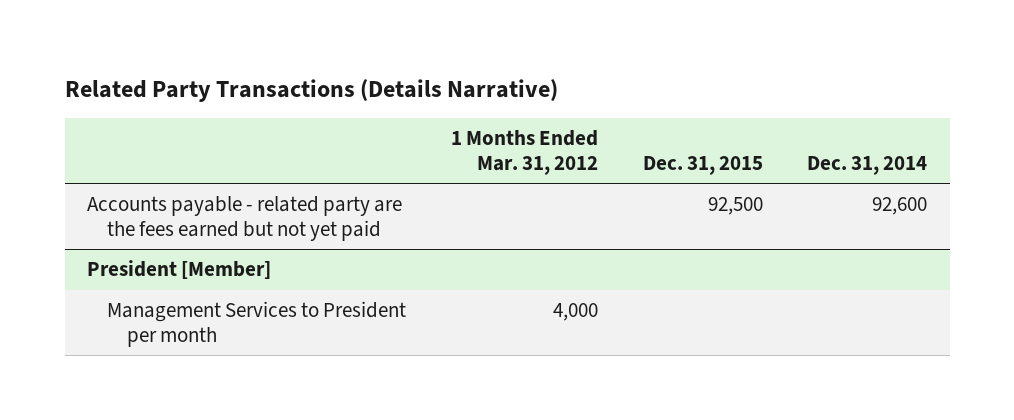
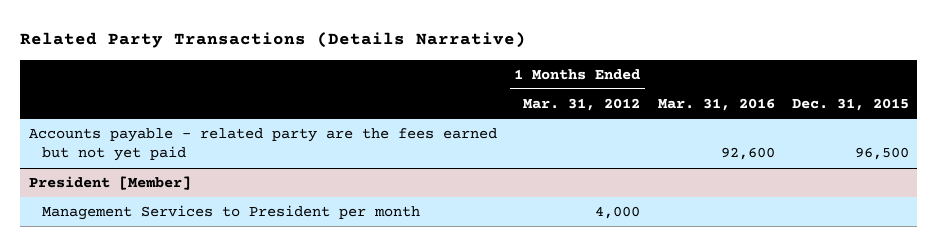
[807,155,928,175] Dec. 31, 2014 -> none
none -> [657,97,775,111] Mar. 31, 2016
[707,197,763,216] 92,500 -> [854,147,909,161] 96,500

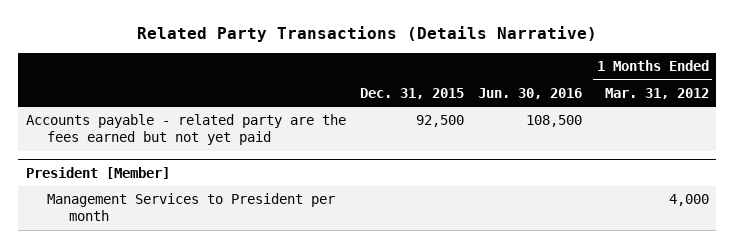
[657,97,775,111] Mar. 31, 2016 -> none
none -> [478,88,583,100] Jun. 30, 2016
[854,147,909,161] 96,500 -> [415,115,464,128] 92,500

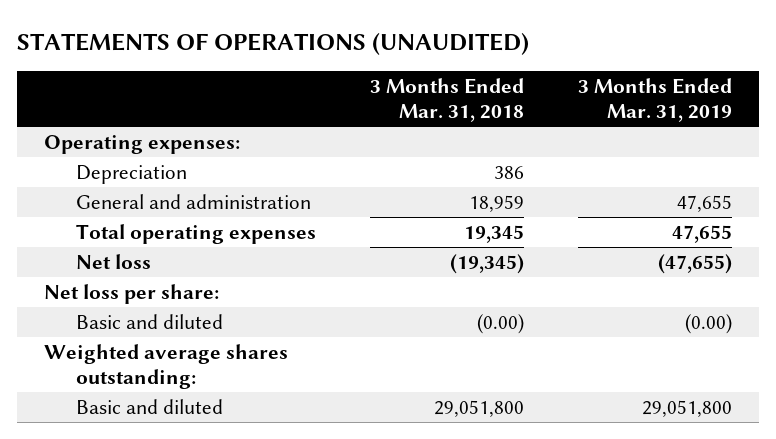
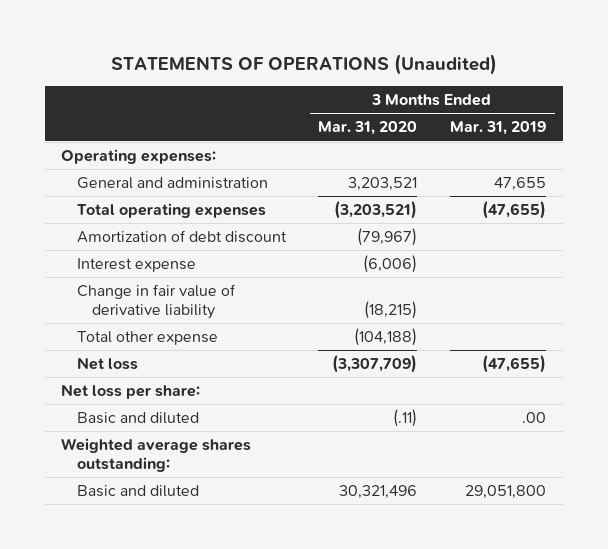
[17,32,530,55] STATEMENTS OF OPERATIONS (UNAUDITED) -> [110,53,497,75] STATEMENTS OF OPERATIONS (Unaudited)
[370,77,525,122] 3 Months Ended Mar. 31, 2018 -> none
none -> [318,121,418,136] Mar. 31, 2020
[76,164,188,184] Depreciation -> none
[671,224,732,243] 47,655 -> [482,201,547,220] (47,655)
none -> [76,230,287,244] Amortization of debt discount
none -> [76,258,196,273] Interest expense
none -> [76,284,236,320] Change in fair value of derivative liability
none -> [76,331,218,346] Total other expense
[684,313,732,334] (0.00) -> [522,412,547,424] .00

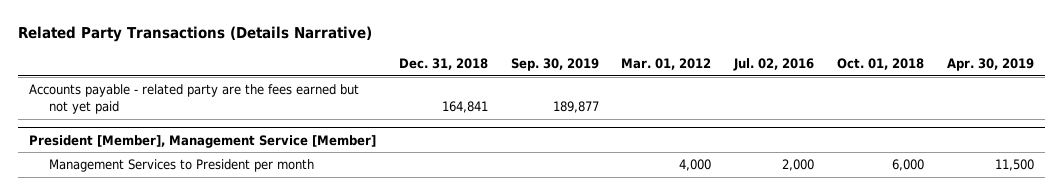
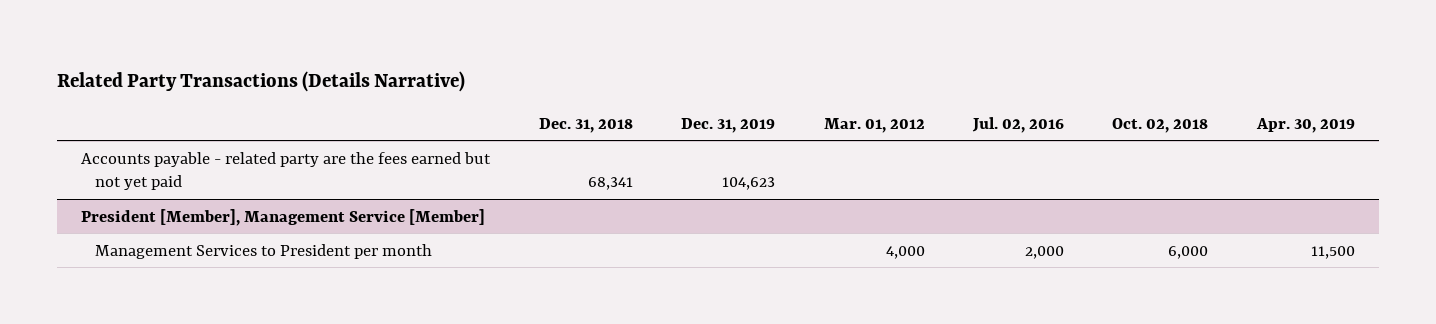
[510,57,599,71] Sep. 30, 2019 -> none
[837,57,925,70] Oct. 01, 2018 -> none
none -> [681,117,776,133] Dec. 31, 2019
none -> [1112,117,1209,133] Oct. 02, 2018
[441,100,488,113] 164,841 -> [587,177,633,191] 68,341

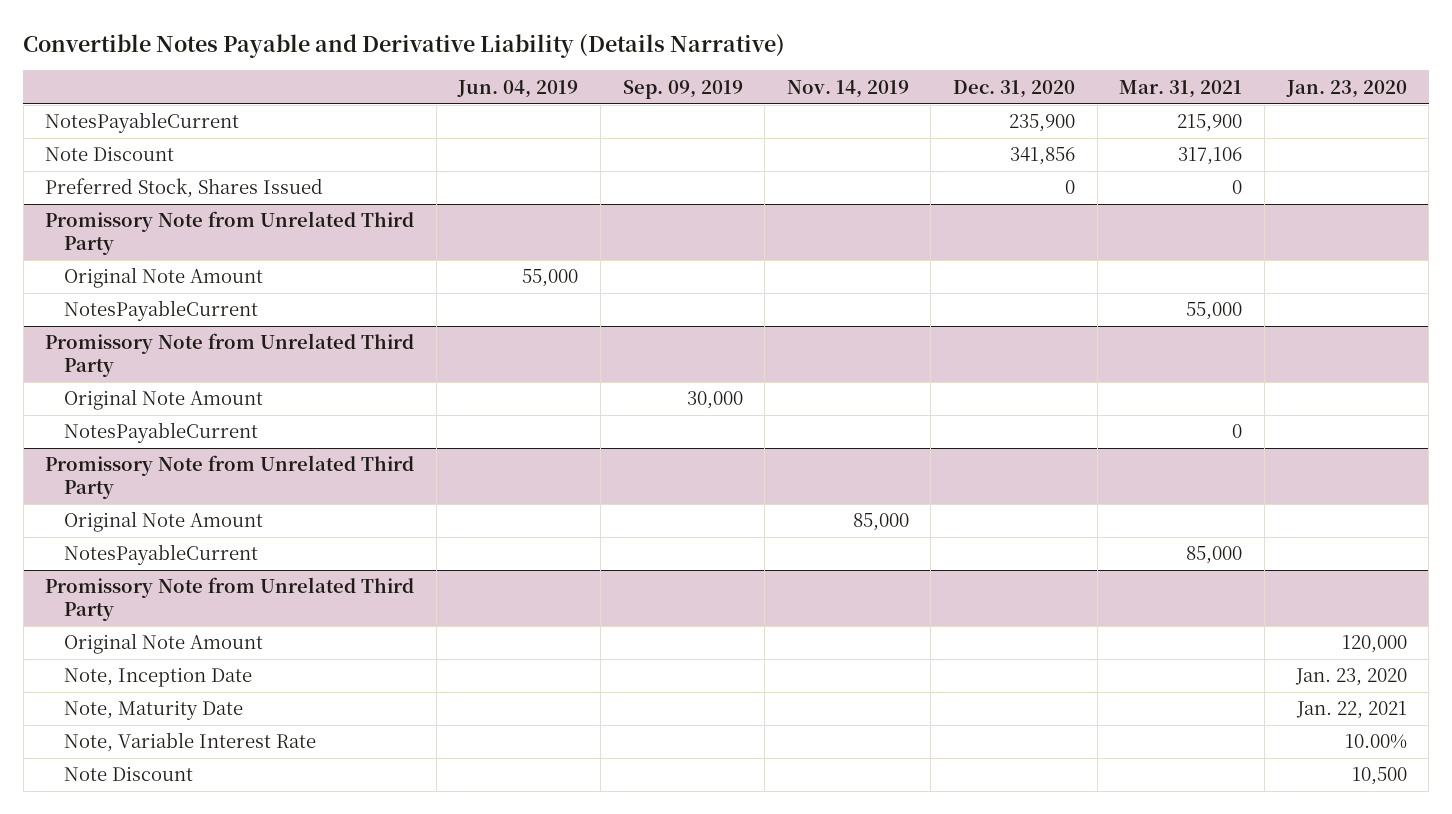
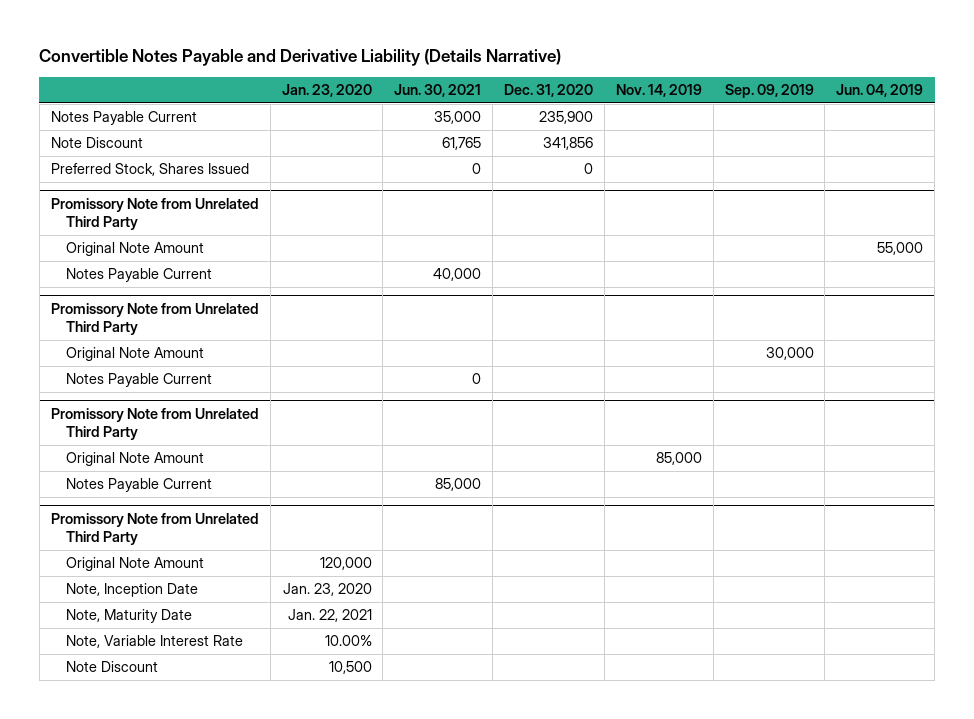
[1119,79,1243,98] Mar. 31, 2021 -> none
none -> [394,83,482,97] Jun. 30, 2021
[45,112,240,134] NotesPayableCurrent -> [50,111,197,126] Notes Payable Current
[63,300,258,322] NotesPayableCurrent -> [66,268,213,283] Notes Payable Current
[63,422,258,444] NotesPayableCurrent -> [66,373,213,388] Notes Payable Current
[63,544,258,566] NotesPayableCurrent -> [66,478,213,493] Notes Payable Current

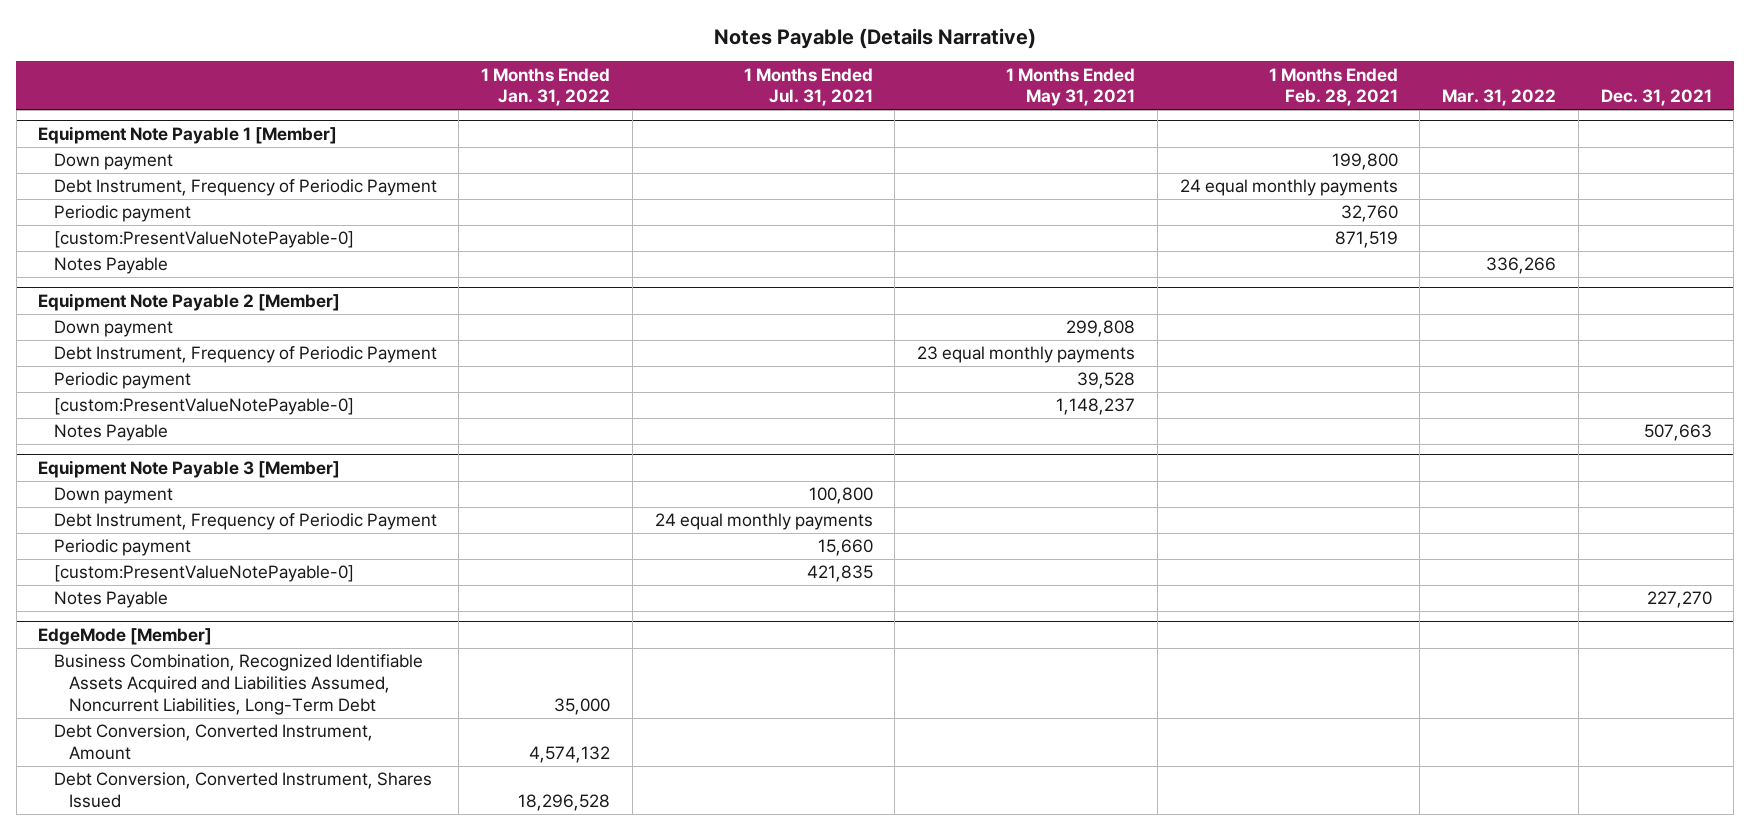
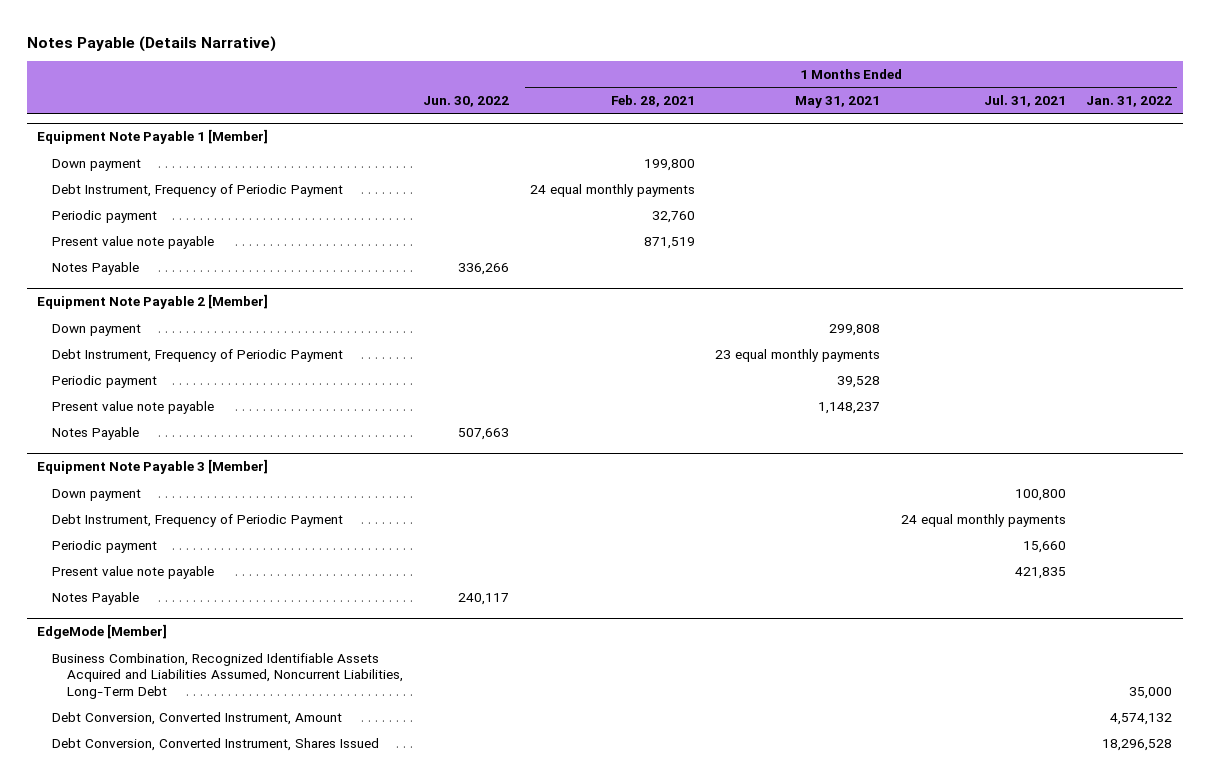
[1442,89,1557,107] Mar. 31, 2022 -> none
[1600,89,1712,107] Dec. 31, 2021 -> none
none -> [423,96,510,108] Jun. 30, 2022
[53,231,354,249] [custom:PresentValueNotePayable-0] -> [52,235,215,249] Present value note payable
[53,398,354,416] [custom:PresentValueNotePayable-0] -> [52,400,215,414] Present value note payable
[53,565,354,583] [custom:PresentValueNotePayable-0] -> [52,565,215,579] Present value note payable

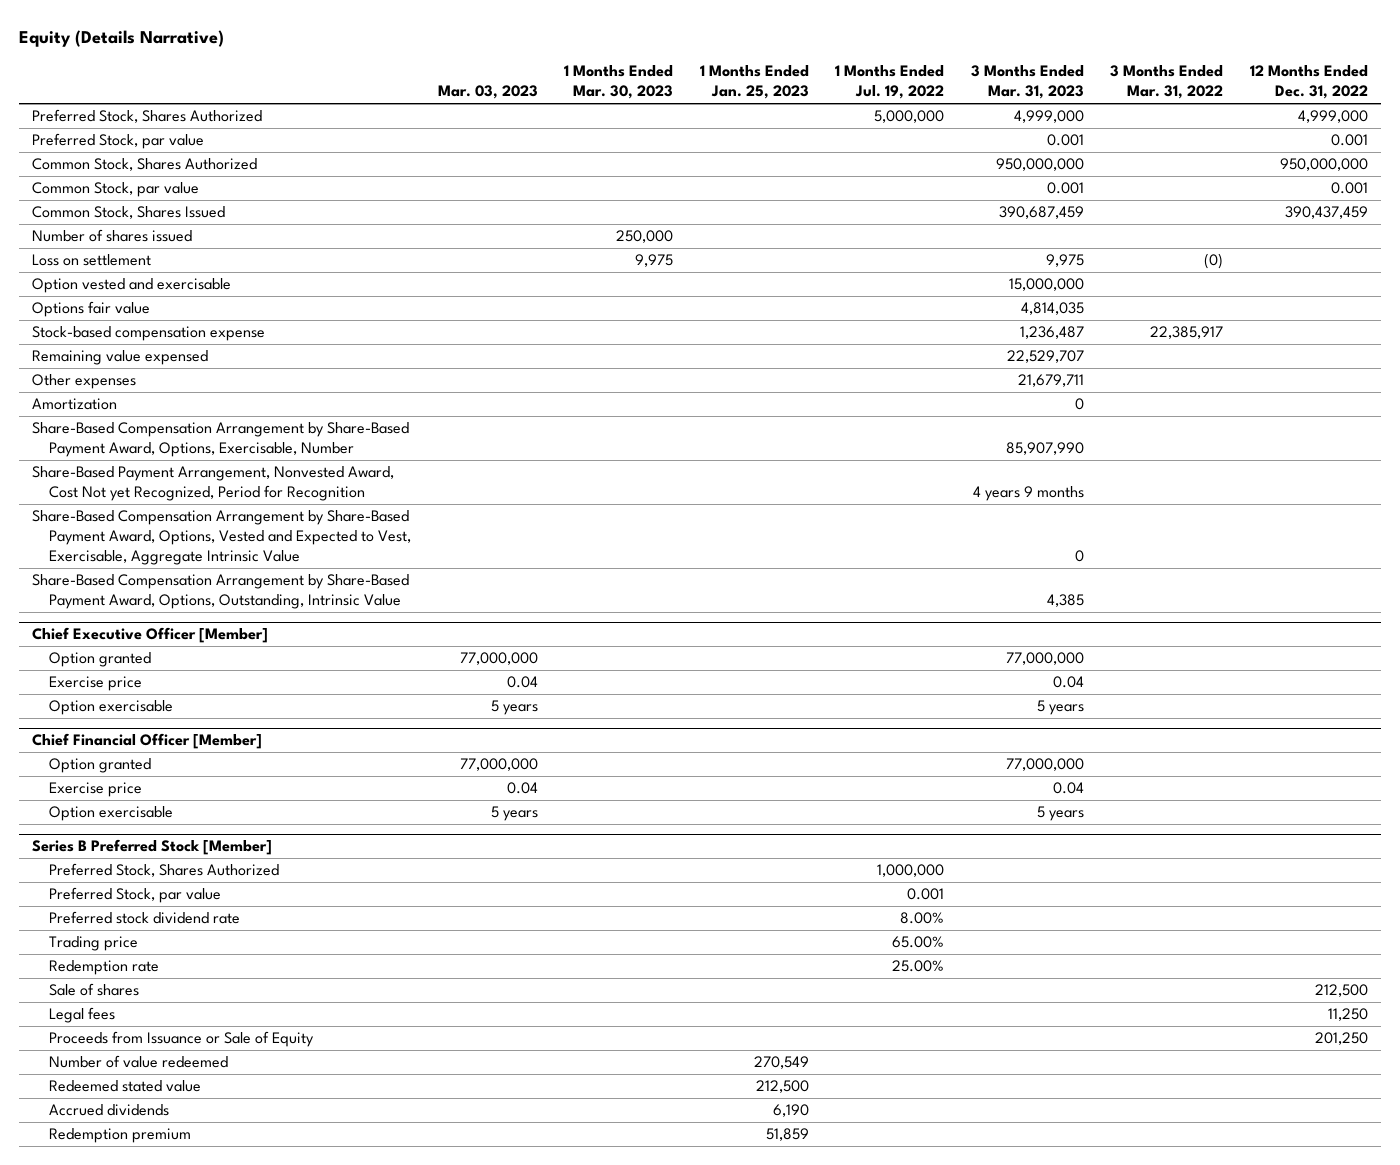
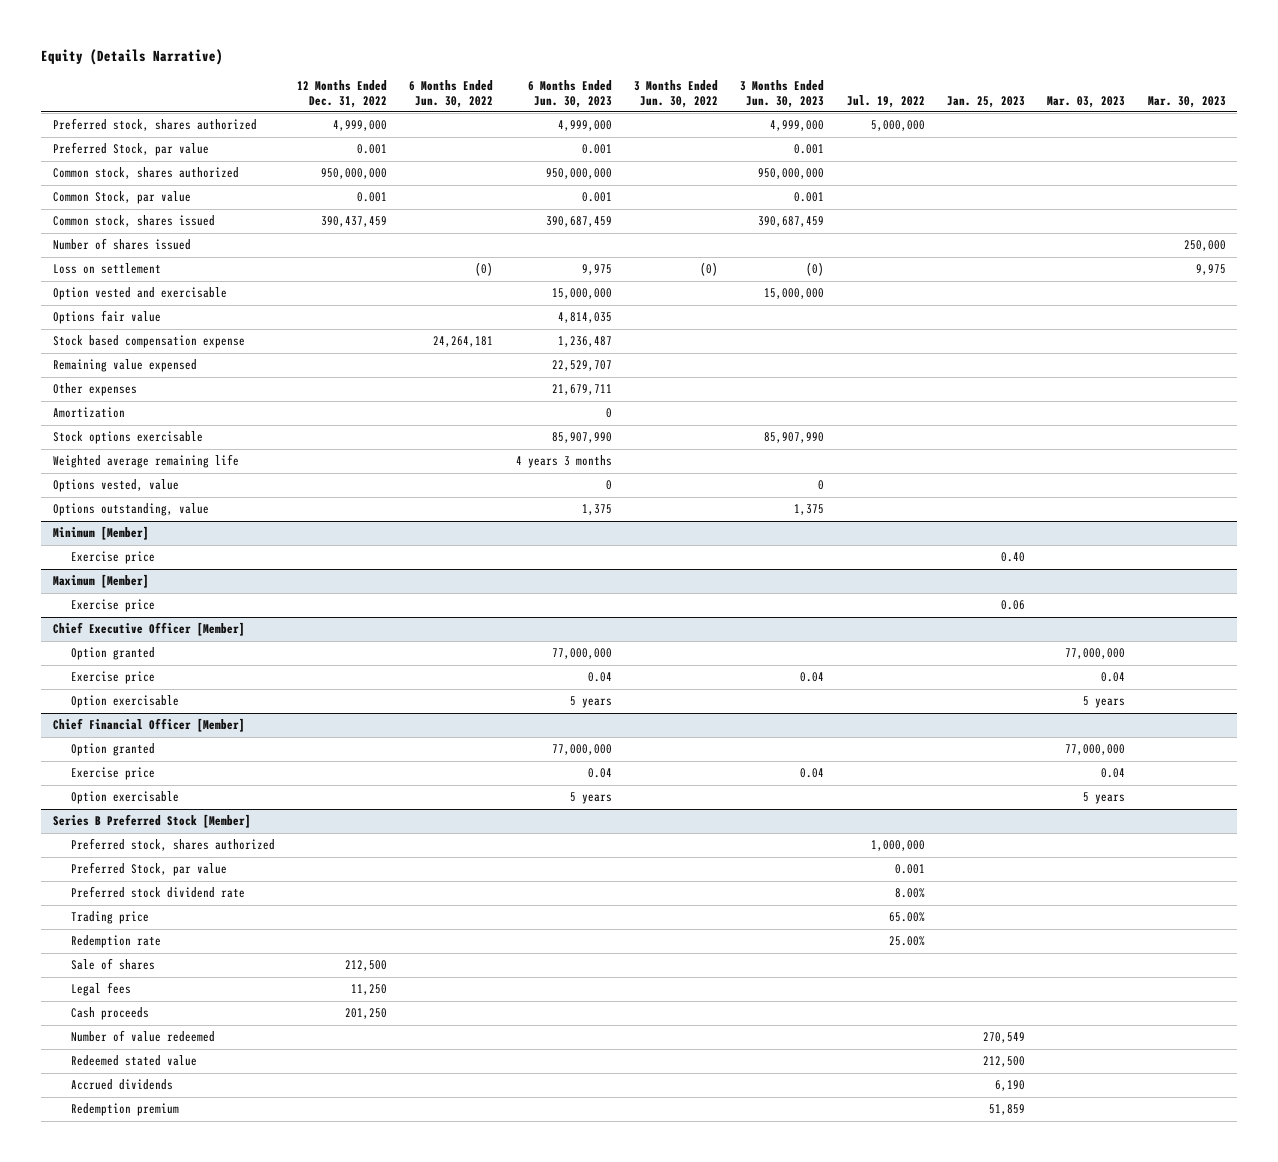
[564,65,674,100] 1 Months Ended Mar. 30, 2023 -> none
[699,65,809,100] 1 Months Ended Jan. 25, 2023 -> none
[835,65,945,100] 1 Months Ended Jul. 19, 2022 -> none
[970,65,1084,100] 3 Months Ended Mar. 31, 2023 -> none
[1110,65,1224,100] 3 Months Ended Mar. 31, 2022 -> none
none -> [409,79,494,108] 6 Months Ended Jun. 30, 2022
none -> [527,79,612,108] 6 Months Ended Jun. 30, 2023
none -> [633,79,718,108] 3 Months Ended Jun. 30, 2022
none -> [740,79,825,108] 3 Months Ended Jun. 30, 2023
none -> [846,94,925,108] Jul. 19, 2022
none -> [946,95,1025,108] Jan. 25, 2023
none -> [1147,95,1226,108] Mar. 30, 2023
[31,109,262,124] Preferred Stock, Shares Authorized -> [52,118,257,132] Preferred stock, shares authorized
[31,158,257,172] Common Stock, Shares Authorized -> [52,167,239,180] Common stock, shares authorized
[31,206,225,220] Common Stock, Shares Issued -> [52,215,215,228] Common stock, shares issued
[31,326,265,342] Stock-based compensation expense -> [52,335,245,349] Stock based compensation expense
[31,422,409,458] Share-Based Compensation Arrangement by Share-Based Payment Award, Options, Exercisable, Number -> [52,431,203,445] Stock options exercisable
[31,466,394,502] Share-Based Payment Arrangement, Nonvested Award, Cost Not yet Recognized, Period for Recognition -> [52,454,239,469] Weighted average remaining life
[31,510,412,566] Share-Based Compensation Arrangement by Share-Based Payment Award, Options, Vested and Expected to Vest, Exercisable, Aggregate Intrinsic Value -> [52,479,179,493] Options vested, value
[31,574,409,610] Share-Based Compensation Arrangement by Share-Based Payment Award, Options, Outstanding, Intrinsic Value -> [52,503,209,517] Options outstanding, value
none -> [52,526,149,541] Minimum [Member]
none -> [70,551,155,565] Exercise price
none -> [52,574,149,589] Maximum [Member]
none -> [70,599,155,613] Exercise price
[49,863,280,878] Preferred Stock, Shares Authorized -> [70,838,275,852] Preferred stock, shares authorized
[49,1031,315,1048] Proceeds from Issuance or Sale of Equity -> [70,1007,149,1021] Cash proceeds

